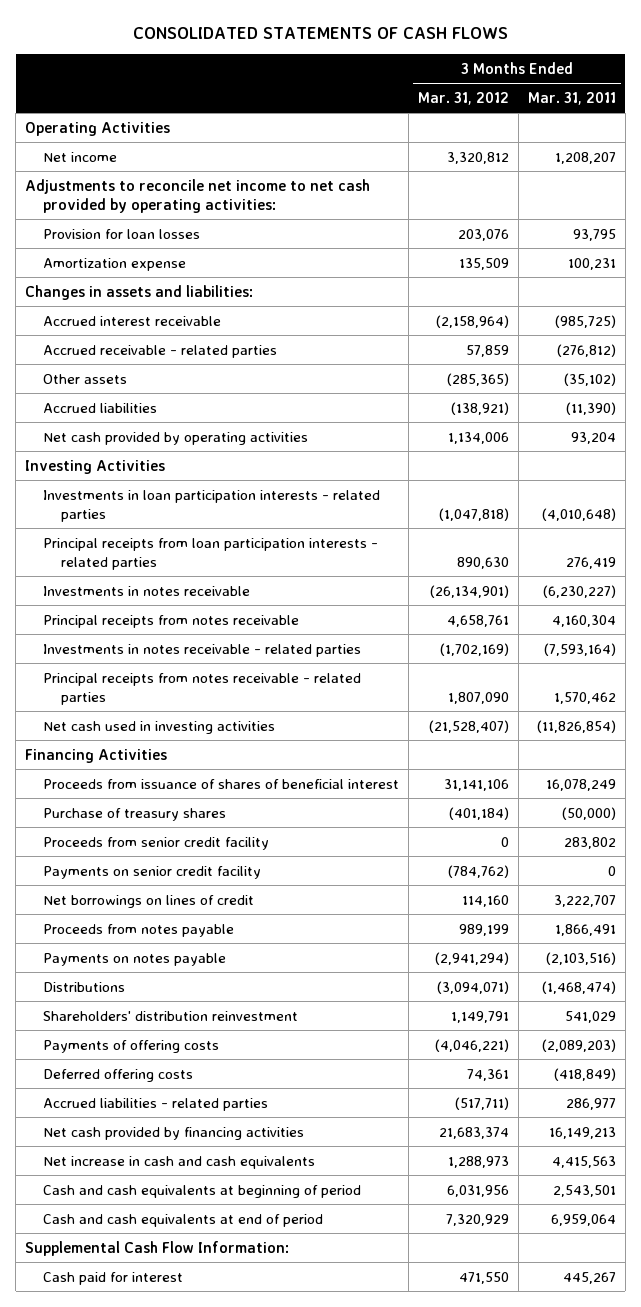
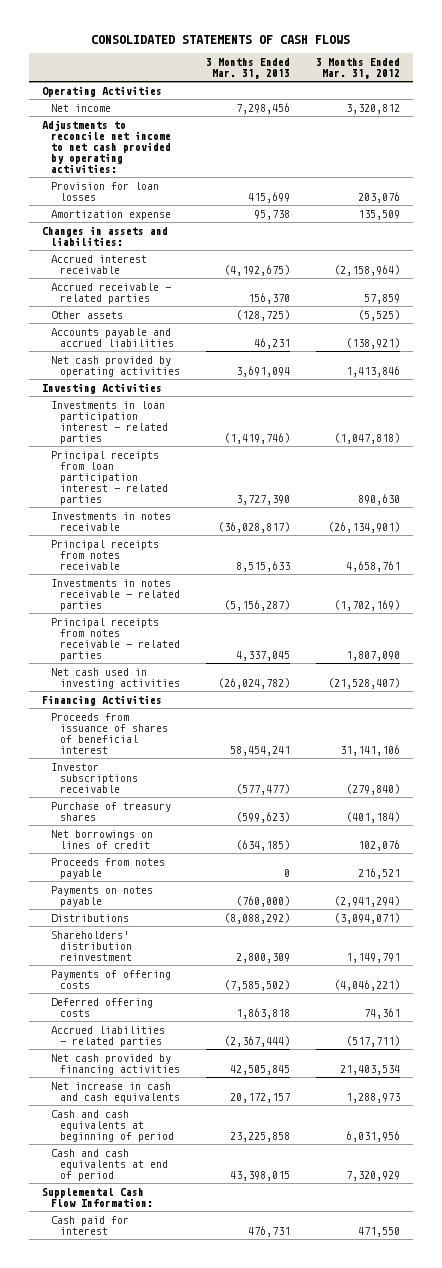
[527,91,616,105] Mar. 31, 2011 -> none
none -> [205,57,290,79] 3 Months Ended Mar. 31, 2013
[446,372,509,386] (285,365) -> [357,309,400,321] (5,525)
[42,402,157,413] Accrued liabilities -> [51,327,174,347] Accounts payable and accrued liabilities
[447,431,509,444] 1,134,006 -> [345,365,400,377] 1,413,846
[42,489,380,522] Investments in loan participation interests - related parties -> [51,400,168,444] Investments in loan participation interest - related parties
[42,537,378,570] Principal receipts from loan participation interests - related parties -> [51,450,168,505] Principal receipts from loan participation interest - related parties
none -> [51,762,138,793] Investor subscriptions receivable
[42,836,269,850] Proceeds from senior credit facility -> none
[42,865,261,879] Payments on senior credit facility -> none
[461,894,509,907] 114,160 -> [357,839,400,851] 102,076
[458,923,509,936] 989,199 -> [357,867,400,879] 216,521
[438,1126,509,1139] 21,683,374 -> [339,1064,400,1075] 21,403,534

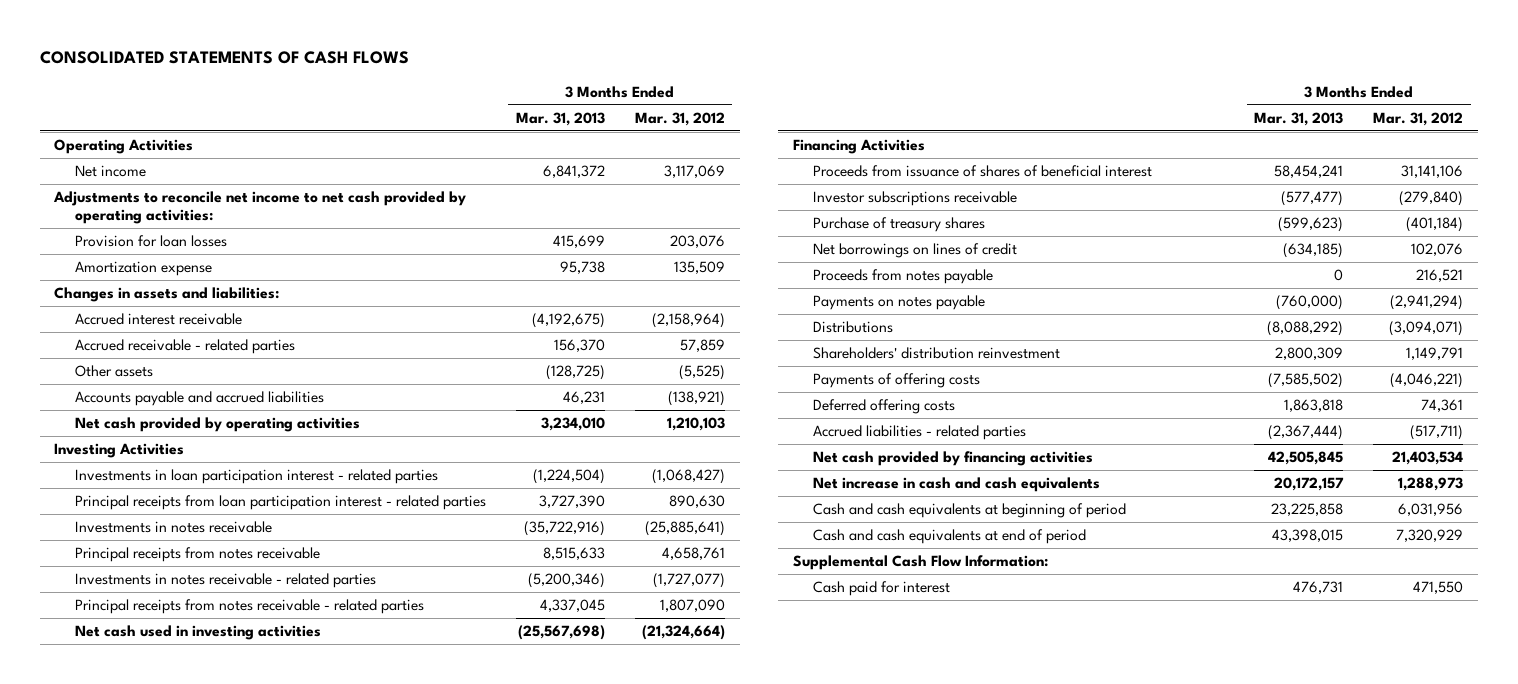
[235,102,290,114] 7,298,456 -> [542,165,605,179] 6,841,372
[345,103,400,114] 3,320,812 -> [663,165,725,179] 3,117,069
[235,365,290,377] 3,691,094 -> [540,417,605,432] 3,234,010
[345,365,400,377] 1,413,846 -> [666,417,725,432] 1,210,103
[223,432,290,444] (1,419,746) -> [532,469,605,485] (1,224,504)
[333,432,400,444] (1,047,818) -> [651,469,725,485] (1,068,427)
[217,521,290,533] (36,028,817) -> [523,521,605,537] (35,722,916)
[327,521,400,533] (26,134,901) -> [644,521,725,537] (25,885,641)
[223,599,290,611] (5,156,287) -> [527,573,605,589] (5,200,346)
[333,599,400,611] (1,702,169) -> [652,573,725,589] (1,727,077)
[217,677,290,689] (26,024,782) -> [517,625,605,641] (25,567,698)
[327,677,400,689] (21,528,407) -> [641,625,725,641] (21,324,664)

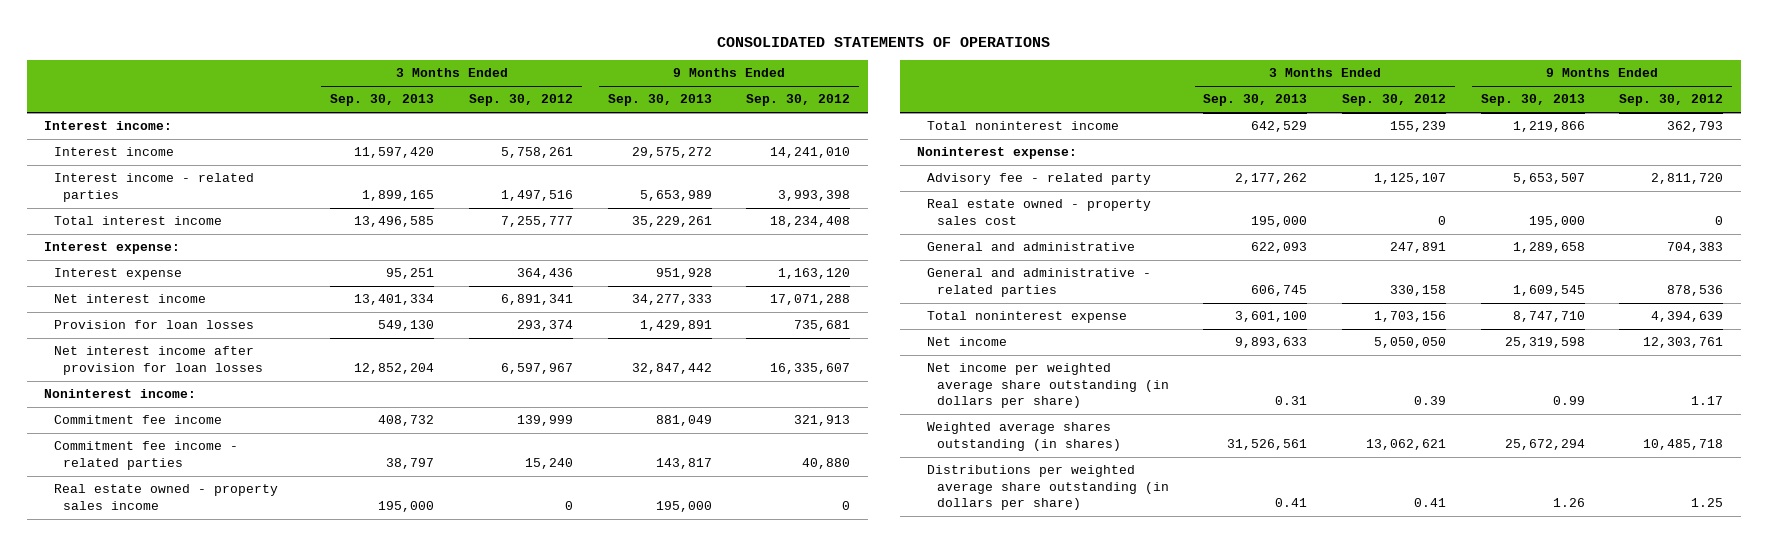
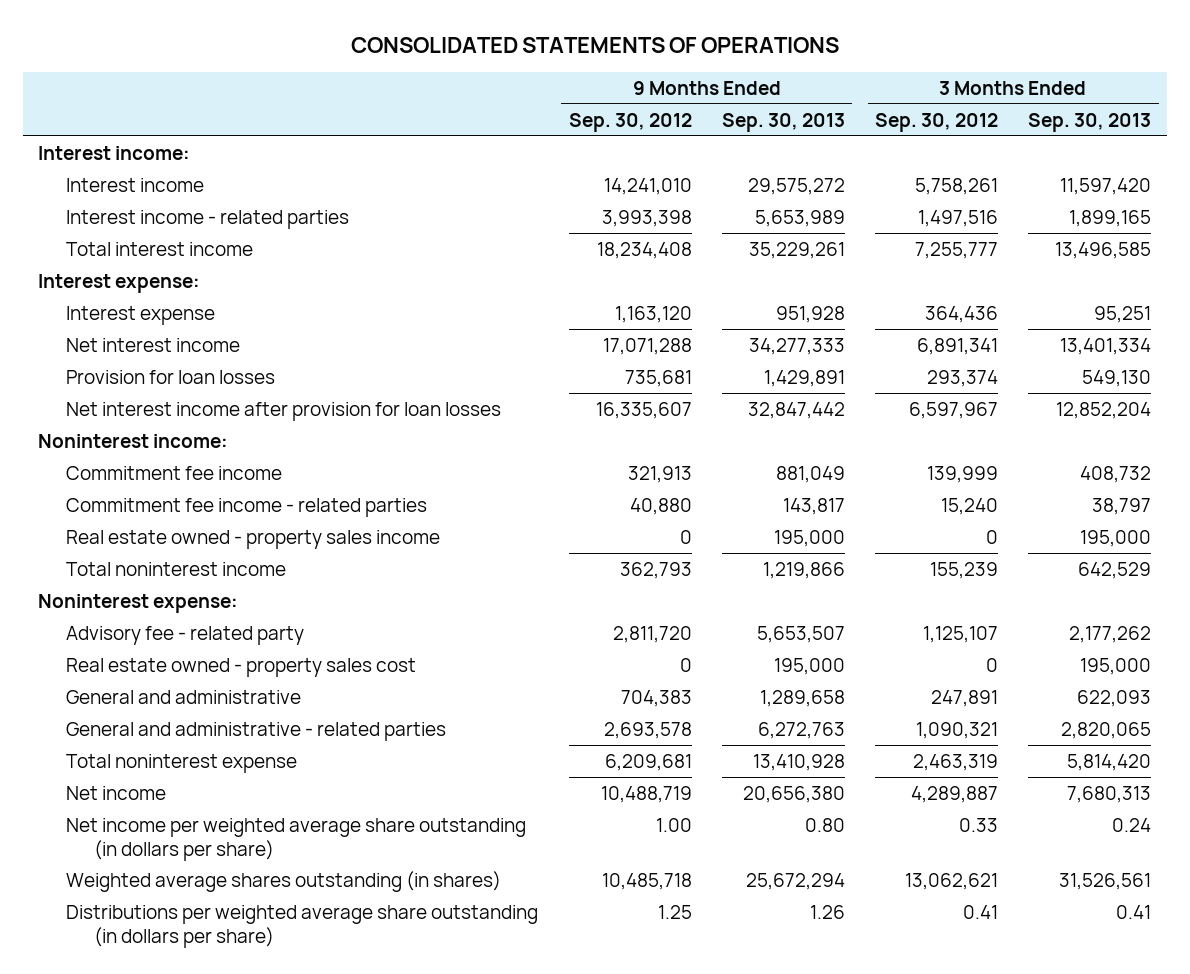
[1251,284,1308,296] 606,745 -> [1061,721,1152,739] 2,820,065
[1390,284,1447,296] 330,158 -> [916,721,999,739] 1,090,321
[1512,284,1585,296] 1,609,545 -> [757,721,845,739] 6,272,763
[1667,284,1724,296] 878,536 -> [603,721,692,739] 2,693,578
[1235,311,1308,323] 3,601,100 -> [1067,753,1152,771] 5,814,420
[1374,311,1447,323] 1,703,156 -> [913,753,999,771] 2,463,319
[1512,311,1585,323] 8,747,710 -> [752,753,845,771] 13,410,928
[1651,311,1724,323] 4,394,639 -> [604,753,692,771] 6,209,681
[1235,337,1308,349] 9,893,633 -> [1067,785,1152,803] 7,680,313
[1374,337,1447,349] 5,050,050 -> [911,785,999,803] 4,289,887
[1504,337,1585,349] 25,319,598 -> [742,785,845,803] 20,656,380
[1643,337,1724,349] 12,303,761 -> [600,785,692,803] 10,488,719
[1275,396,1308,406] 0.31 -> [1112,817,1152,832] 0.24
[1414,396,1447,406] 0.39 -> [959,817,999,832] 0.33
[1552,396,1585,406] 0.99 -> [804,817,845,832] 0.80
[1691,396,1724,406] 1.17 -> [655,817,692,832] 1.00

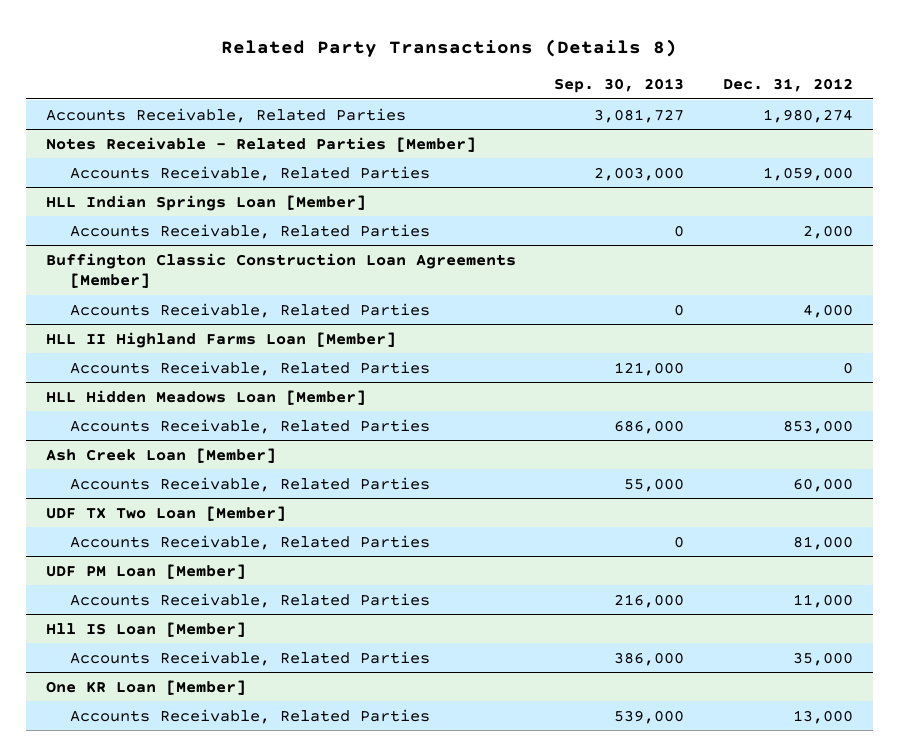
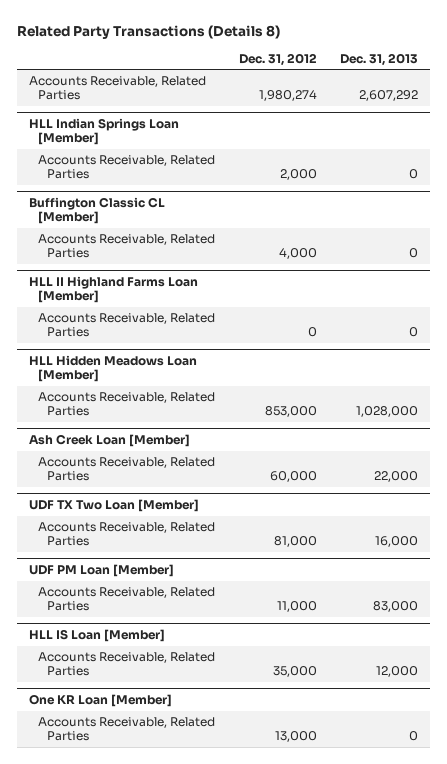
[554,78,685,94] Sep. 30, 2013 -> none
none -> [340,52,419,66] Dec. 31, 2013
[45,136,476,152] Notes Receivable - Related Parties [Member] -> none
[70,165,431,181] Accounts Receivable, Related Parties -> none
[45,252,516,289] Buffington Classic Construction Loan Agreements [Member] -> none
none -> [28,197,165,225] Buffington Classic CL [Member]
[45,621,246,637] Hll IS Loan [Member] -> [28,629,165,643] HLL IS Loan [Member]

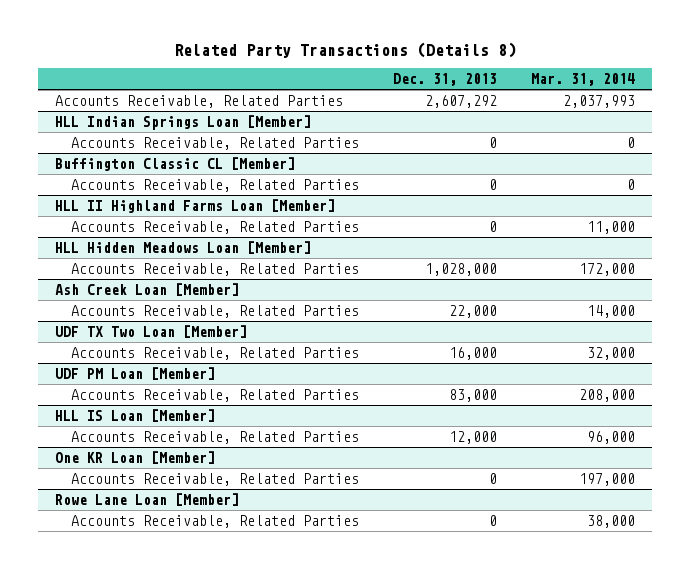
[238,52,317,66] Dec. 31, 2012 -> none
none -> [531,72,636,86] Mar. 31, 2014
none -> [55,492,240,506] Rowe Lane Loan [Member]
none -> [70,514,359,528] Accounts Receivable, Related Parties

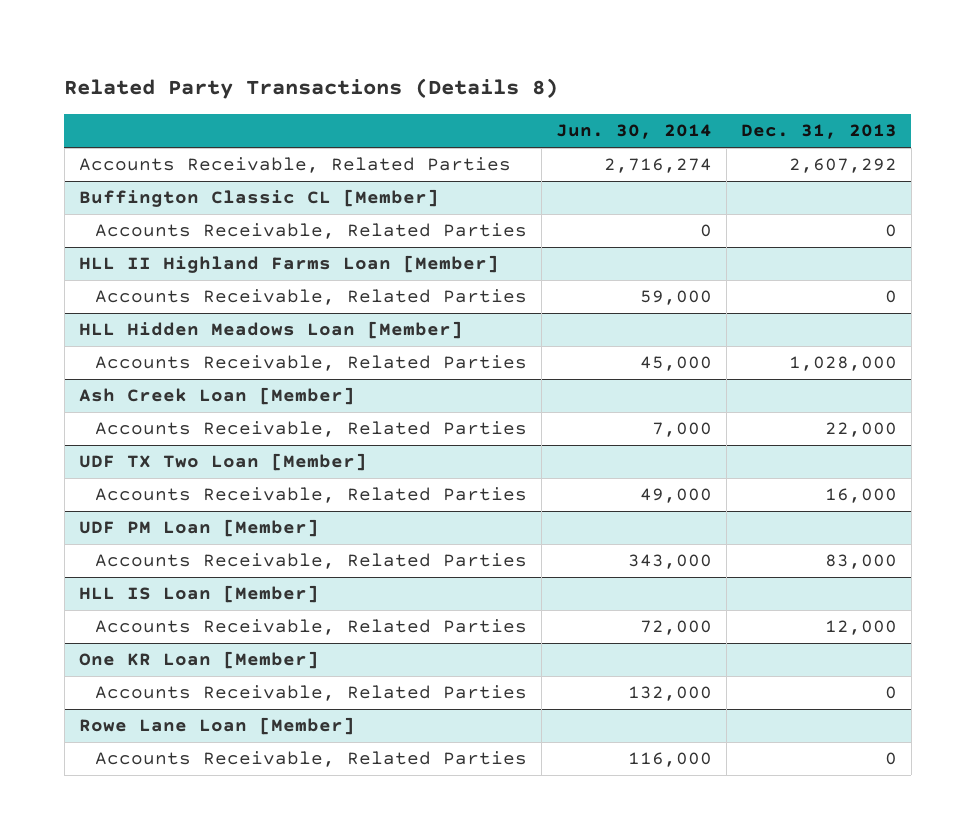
[531,72,636,86] Mar. 31, 2014 -> none
none -> [555,124,712,140] Jun. 30, 2014
[55,114,312,130] HLL Indian Springs Loan [Member] -> none
[70,136,359,150] Accounts Receivable, Related Parties -> none

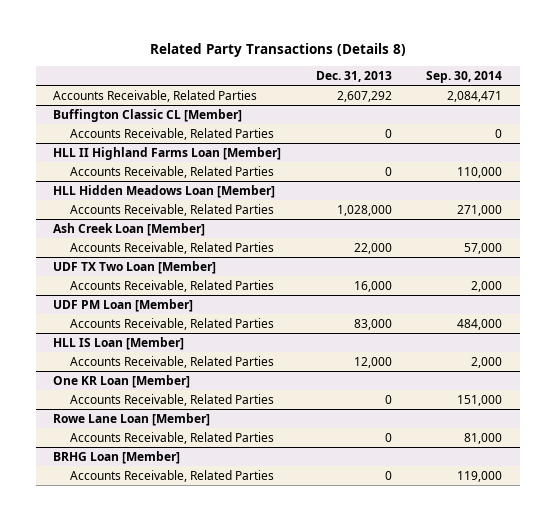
[555,124,712,140] Jun. 30, 2014 -> none
none -> [426,70,503,83] Sep. 30, 2014
none -> [52,450,180,464] BRHG Loan [Member]
none -> [70,469,275,482] Accounts Receivable, Related Parties

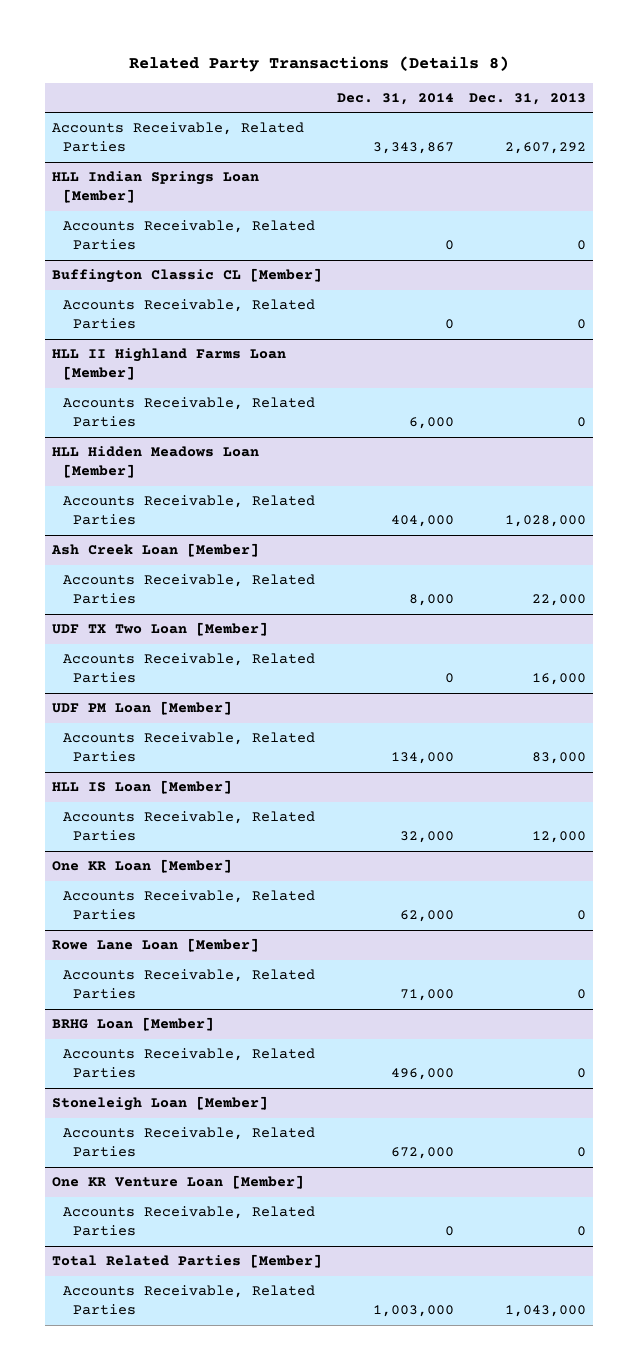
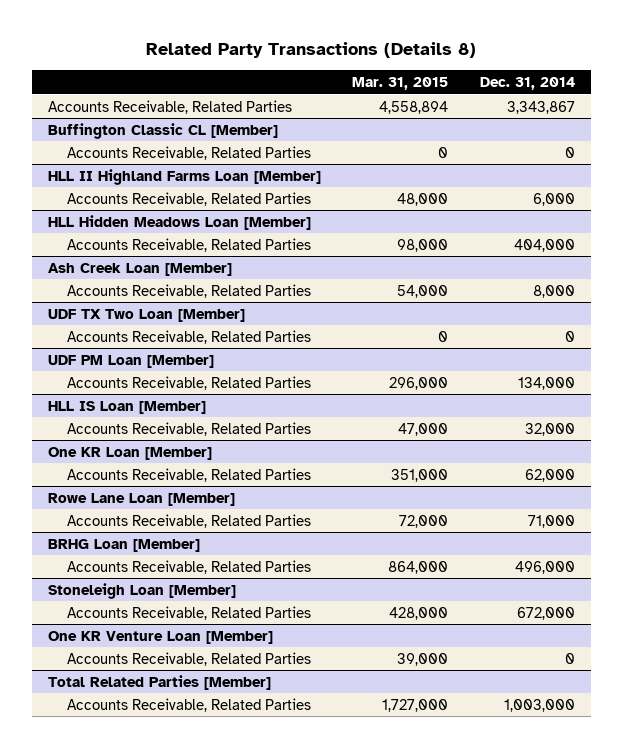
[468,92,586,105] Dec. 31, 2013 -> none
none -> [352,77,449,91] Mar. 31, 2015
[52,171,260,204] HLL Indian Springs Loan [Member] -> none
[62,220,315,251] Accounts Receivable, Related Parties -> none

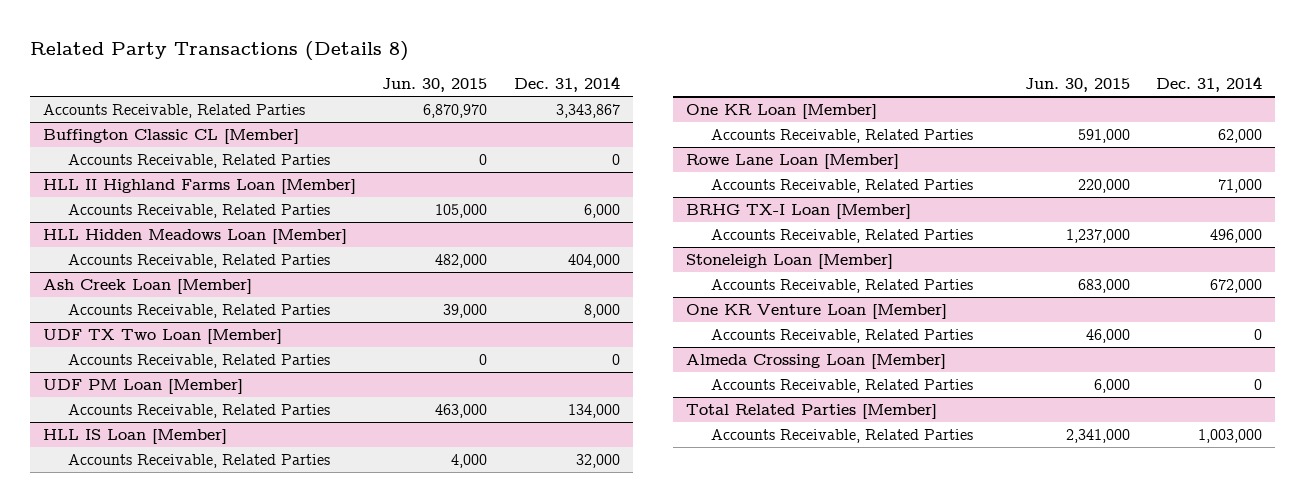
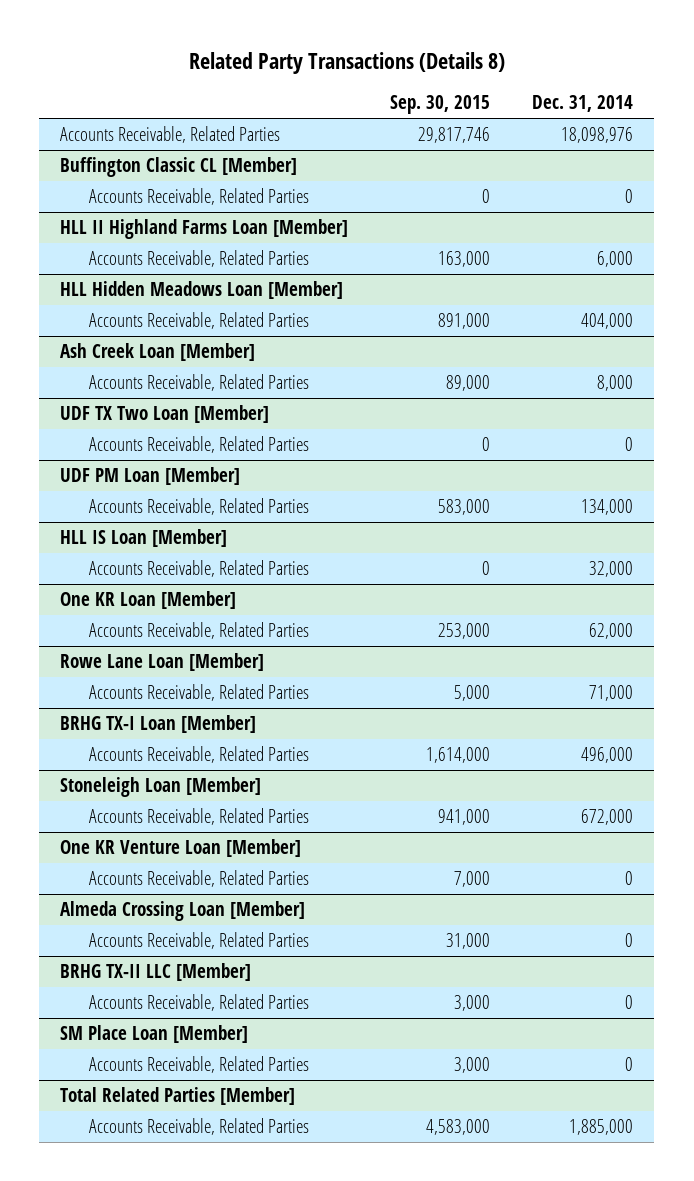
[382,78,488,93] Jun. 30, 2015 -> none
none -> [390,95,491,115] Sep. 30, 2015
[555,104,620,119] 3,343,867 -> [561,127,634,144] 18,098,976
none -> [60,963,252,982] BRHG TX-II LLC [Member]
none -> [89,994,310,1012] Accounts Receivable, Related Parties
none -> [60,1025,249,1044] SM Place Loan [Member]
none -> [89,1056,310,1074] Accounts Receivable, Related Parties
[1198,429,1263,444] 1,003,000 -> [569,1119,634,1136] 1,885,000

